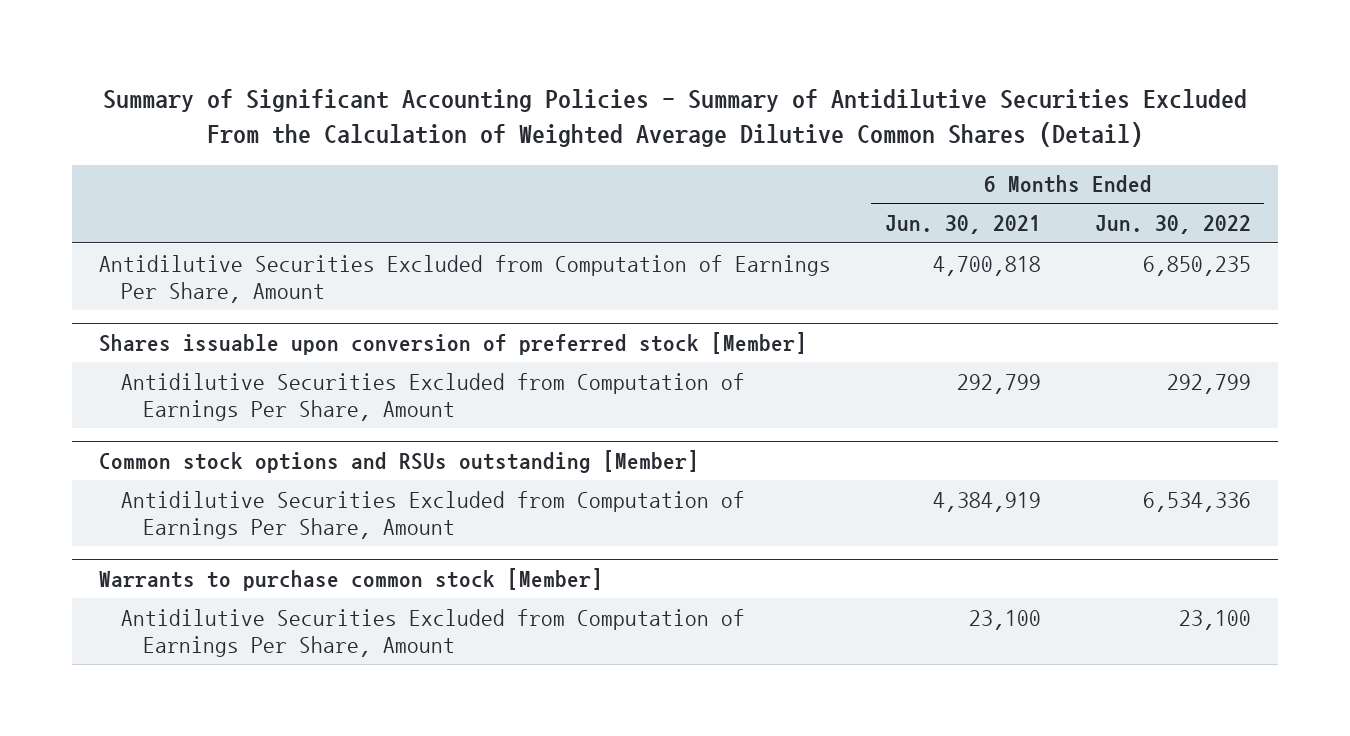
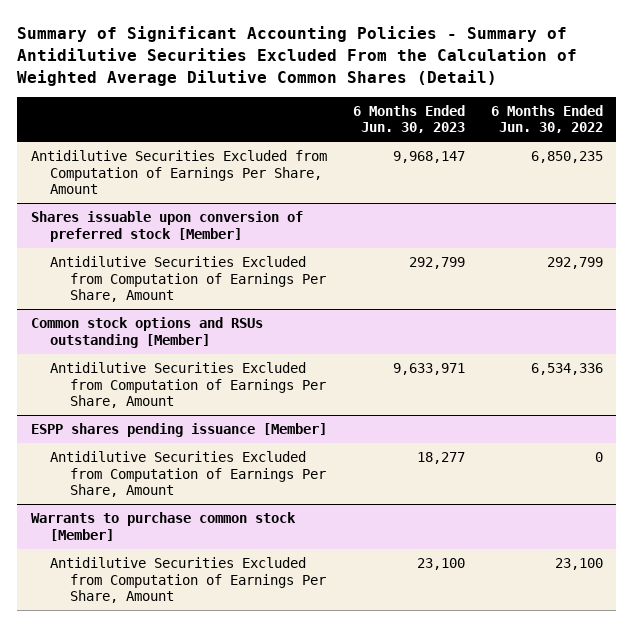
[884,215,1041,235] Jun. 30, 2021 -> none
none -> [352,104,465,134] 6 Months Ended Jun. 30, 2023
none -> [30,423,327,438] ESPP shares pending issuance [Member]
none -> [50,451,327,498] Antidilutive Securities Excluded from Computation of Earnings Per Share, Amount

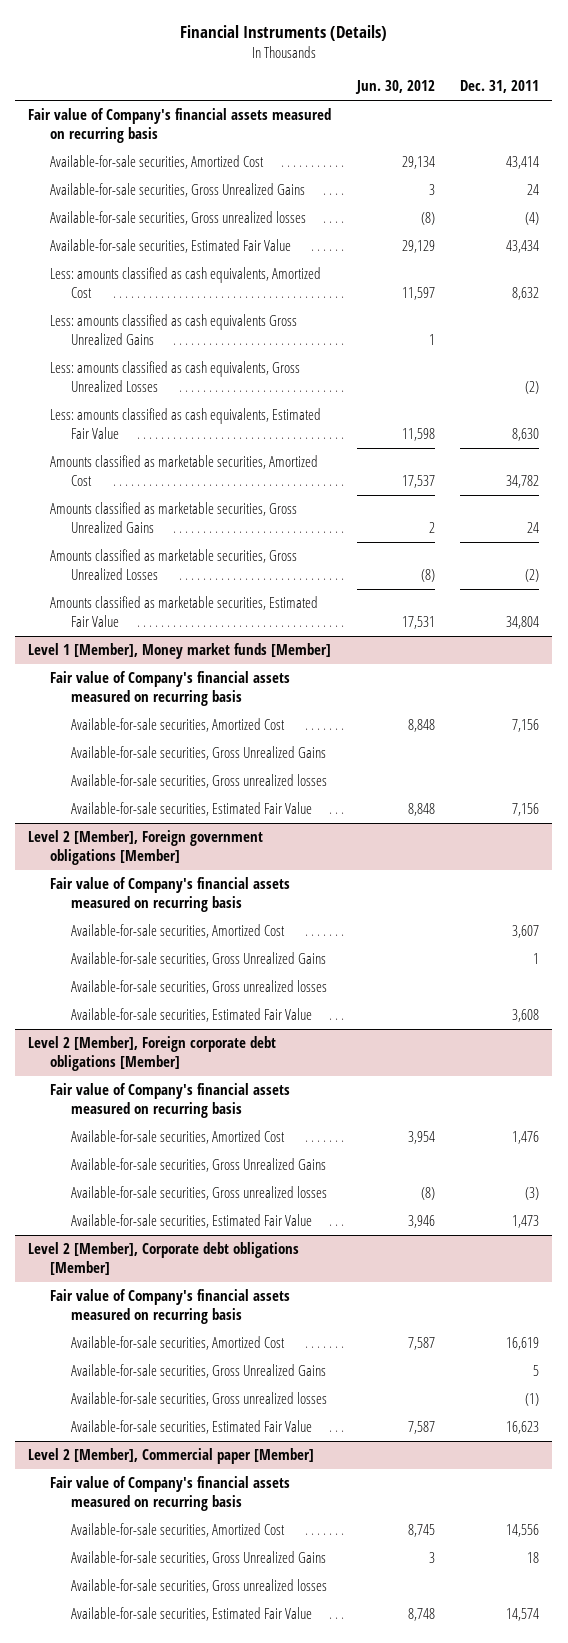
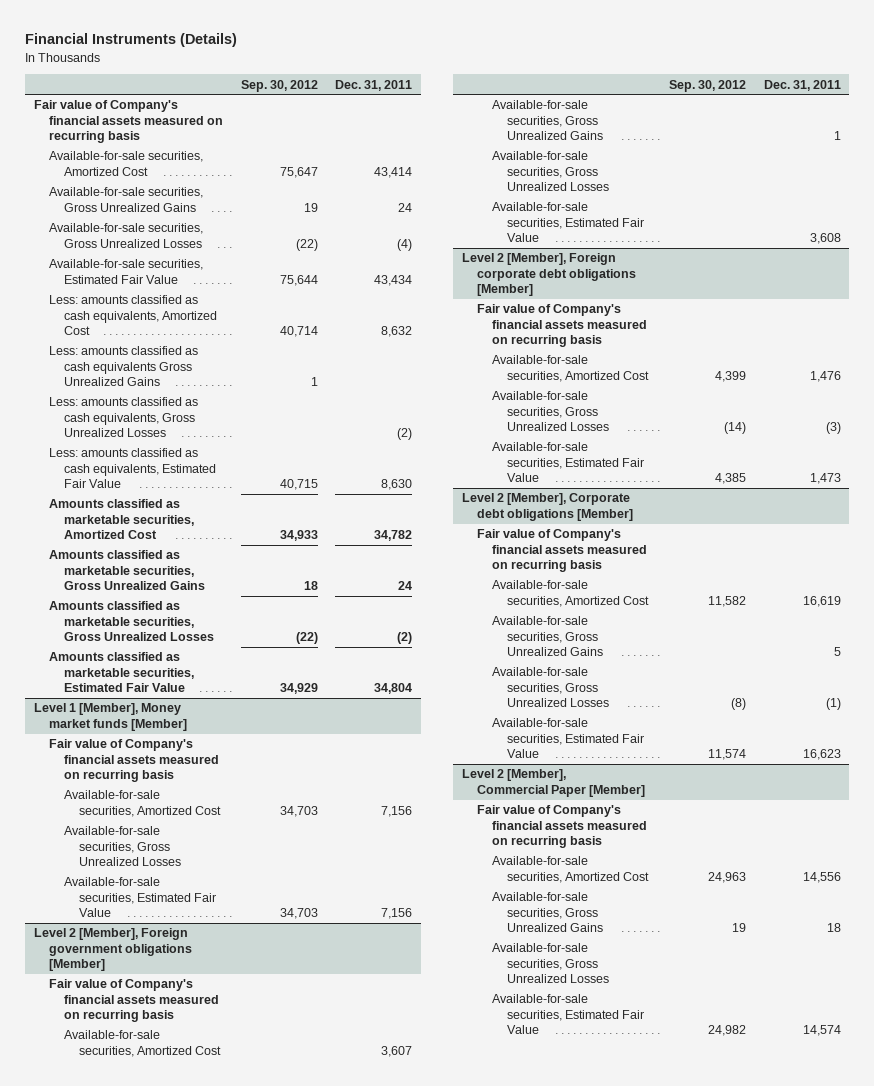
[354,80,435,95] Jun. 30, 2012 -> none
none -> [240,79,318,92] Sep. 30, 2012
[49,211,306,226] Available-for-sale securities, Gross unrealized losses -> [48,223,203,248] Available-for-sale securities, Gross Unrealized Losses
[71,746,327,761] Available-for-sale securities, Gross Unrealized Gains -> none
[71,774,328,789] Available-for-sale securities, Gross unrealized losses -> [63,826,181,867] Available-for-sale securities, Gross Unrealized Losses
[71,980,328,995] Available-for-sale securities, Gross unrealized losses -> [491,151,610,192] Available-for-sale securities, Gross Unrealized Losses
[71,1158,327,1173] Available-for-sale securities, Gross Unrealized Gains -> none
[71,1186,328,1201] Available-for-sale securities, Gross unrealized losses -> [491,391,610,432] Available-for-sale securities, Gross Unrealized Losses
[71,1392,328,1407] Available-for-sale securities, Gross unrealized losses -> [491,667,610,708] Available-for-sale securities, Gross Unrealized Losses
[28,1448,315,1465] Level 2 [Member], Commercial paper [Member] -> [461,769,645,797] Level 2 [Member], Commercial Paper [Member]
[71,1579,328,1594] Available-for-sale securities, Gross unrealized losses -> [491,943,610,984] Available-for-sale securities, Gross Unrealized Losses

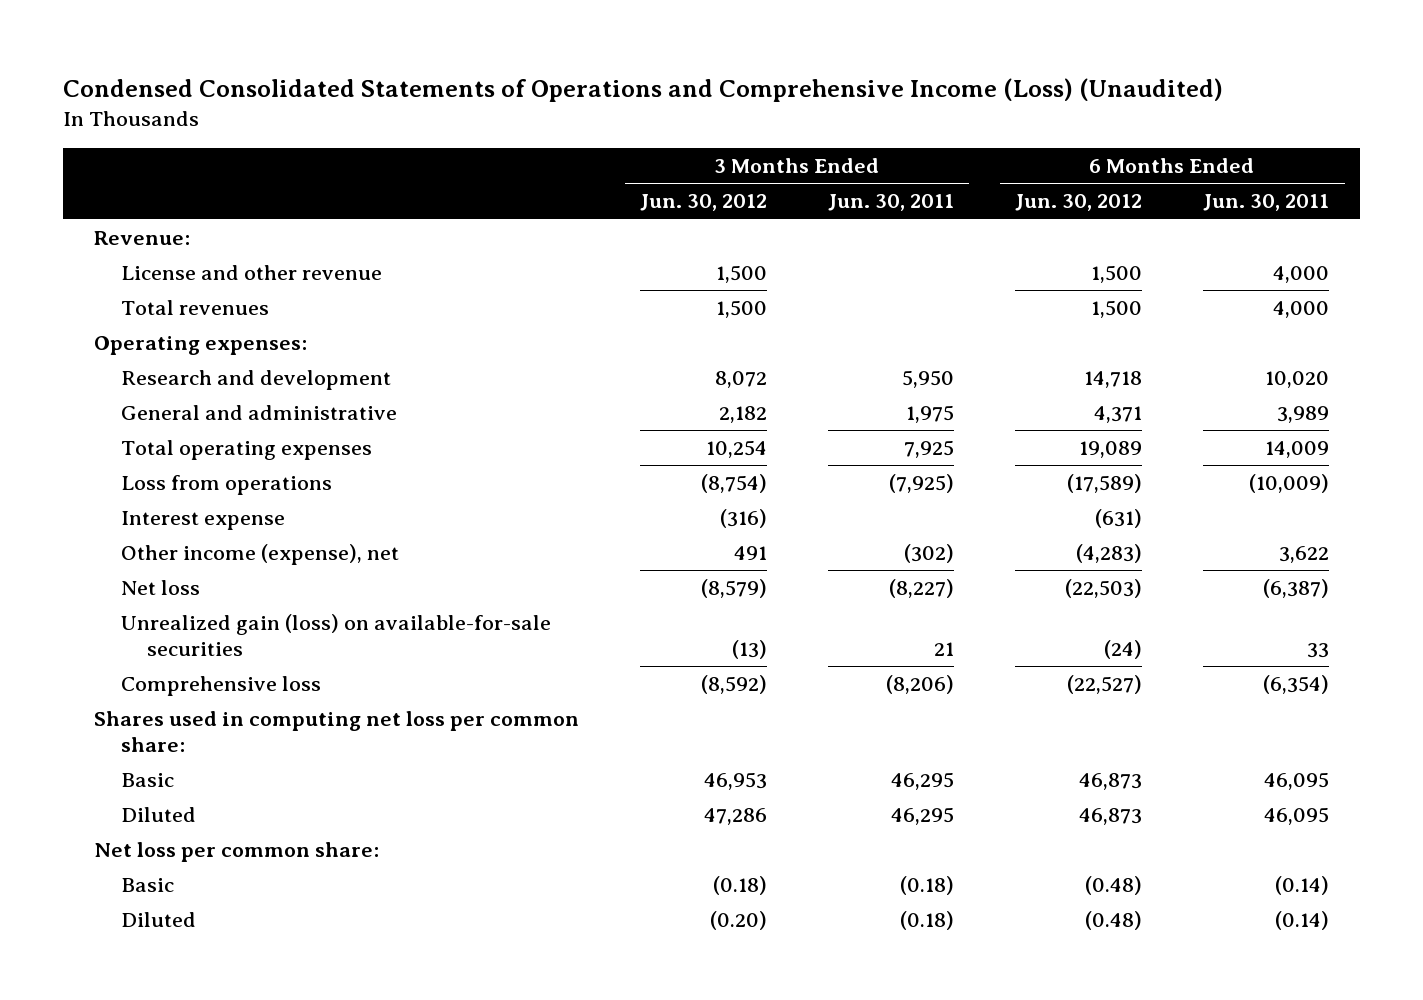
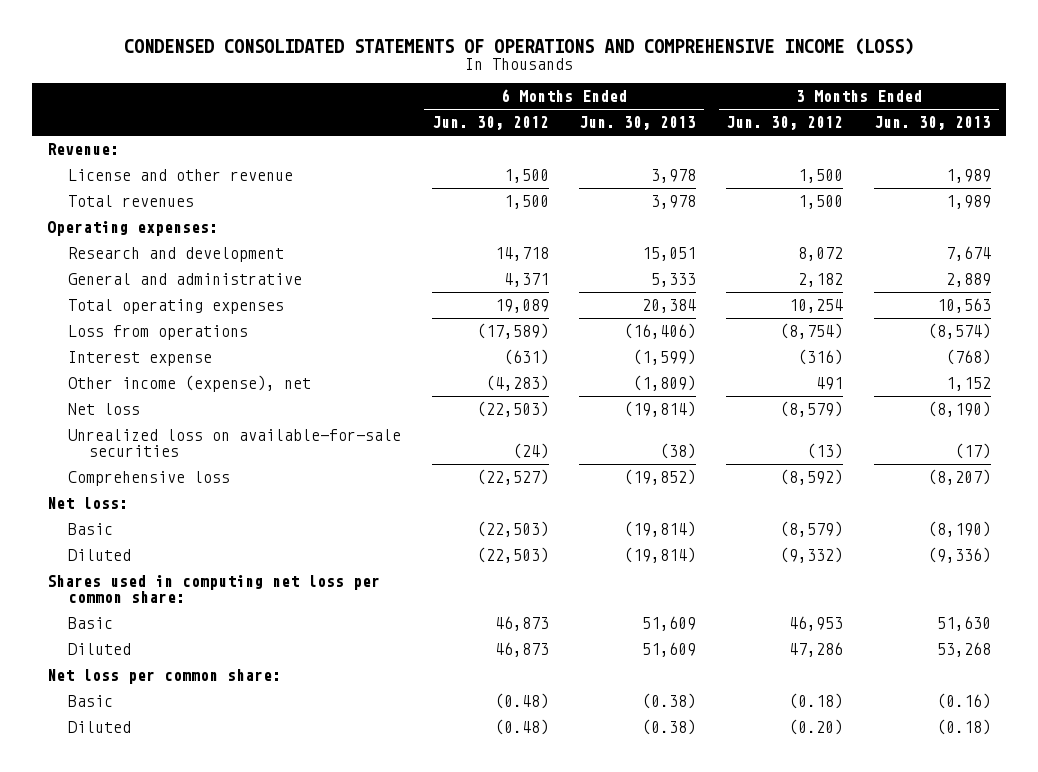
[63,77,1224,102] Condensed Consolidated Statements of Operations and Comprehensive Income (Loss) (Unaudited) -> [124,37,915,55] CONDENSED CONSOLIDATED STATEMENTS OF OPERATIONS AND COMPREHENSIVE INCOME (LOSS)
[828,194,955,212] Jun. 30, 2011 -> none
[1203,194,1330,212] Jun. 30, 2011 -> none
none -> [578,116,696,131] Jun. 30, 2013
none -> [873,116,991,131] Jun. 30, 2013
[120,614,551,657] Unrealized gain (loss) on available-for-sale securities -> [68,428,402,458] Unrealized loss on available-for-sale securities
none -> [47,496,129,509] Net loss:
none -> [68,522,114,535] Basic
none -> [68,548,132,561] Diluted

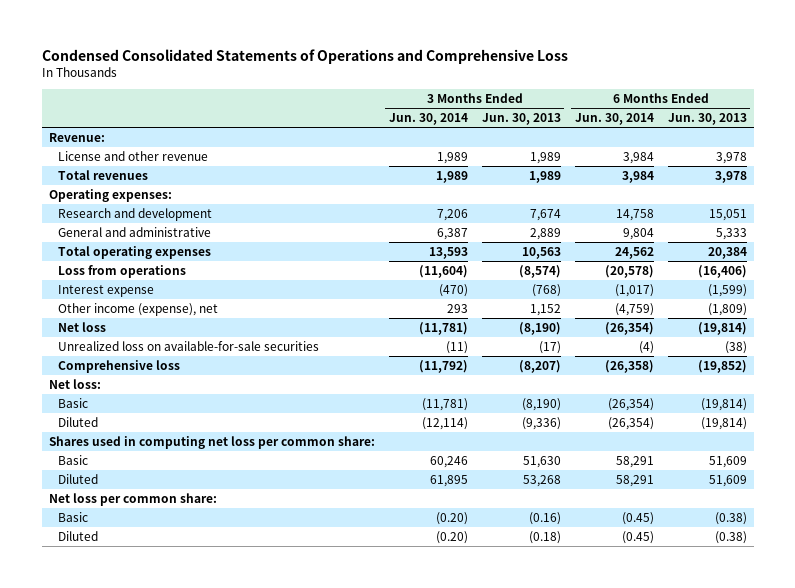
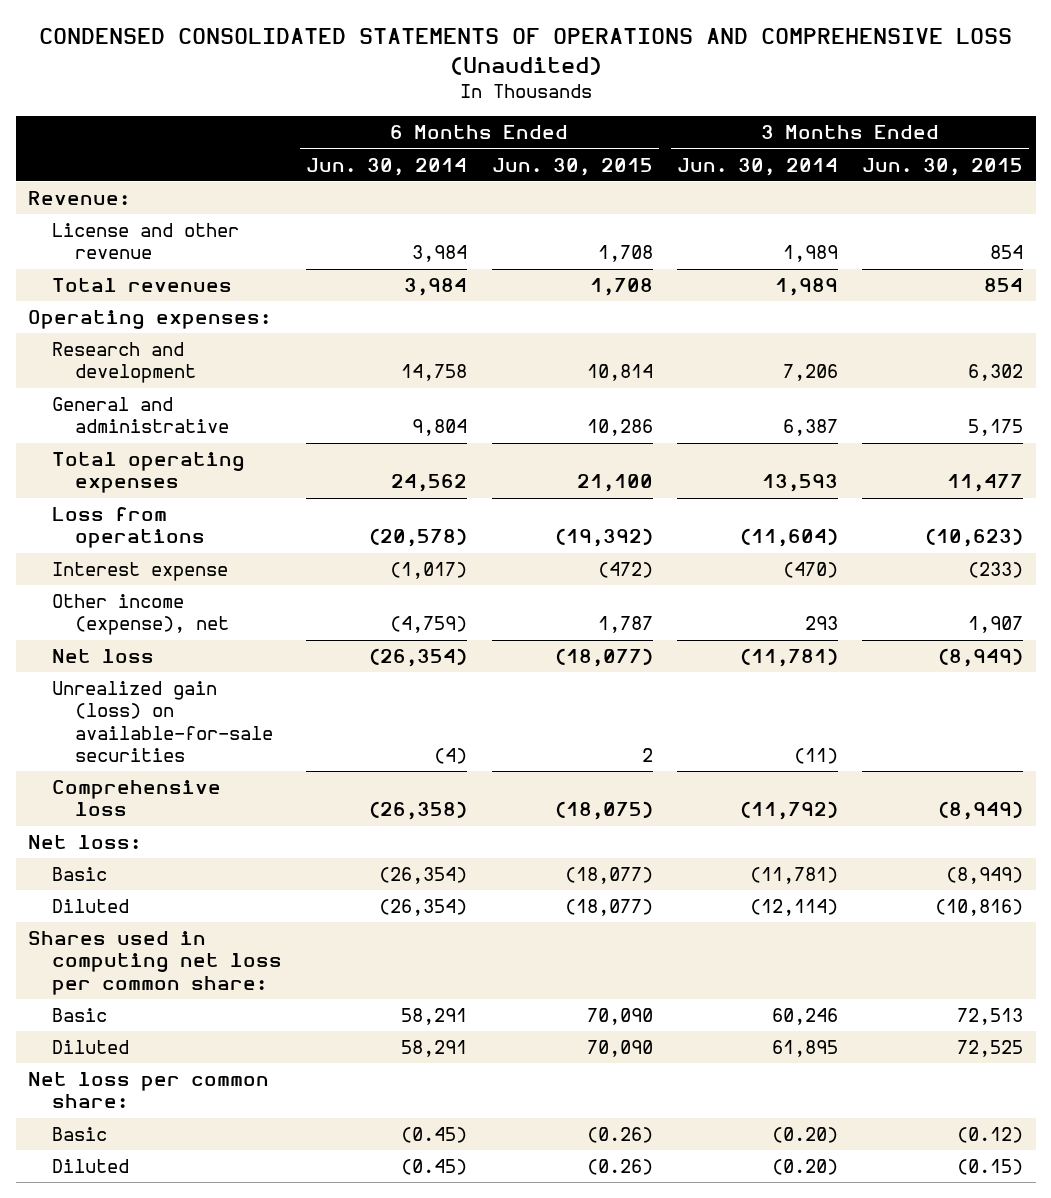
[41,48,568,64] Condensed Consolidated Statements of Operations and Comprehensive Loss -> [38,28,1012,75] CONDENSED CONSOLIDATED STATEMENTS OF OPERATIONS AND COMPREHENSIVE LOSS (Unaudited)
[481,113,561,126] Jun. 30, 2013 -> none
[667,113,747,126] Jun. 30, 2013 -> none
none -> [491,157,653,176] Jun. 30, 2015
none -> [862,157,1024,176] Jun. 30, 2015
[58,340,320,351] Unrealized loss on available-for-sale securities -> [51,681,274,762] Unrealized gain (loss) on available-for-sale securities

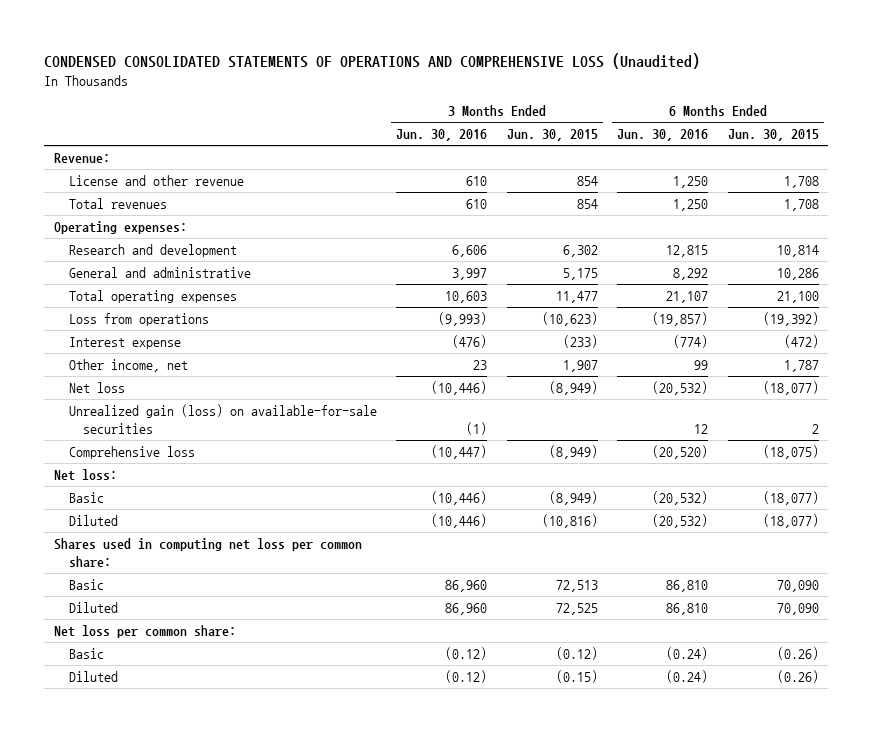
[306,157,468,176] Jun. 30, 2014 -> none
[676,157,838,176] Jun. 30, 2014 -> none
none -> [396,129,488,142] Jun. 30, 2016
none -> [617,129,709,142] Jun. 30, 2016
[51,594,230,636] Other income (expense), net -> [68,359,188,373] Other income, net

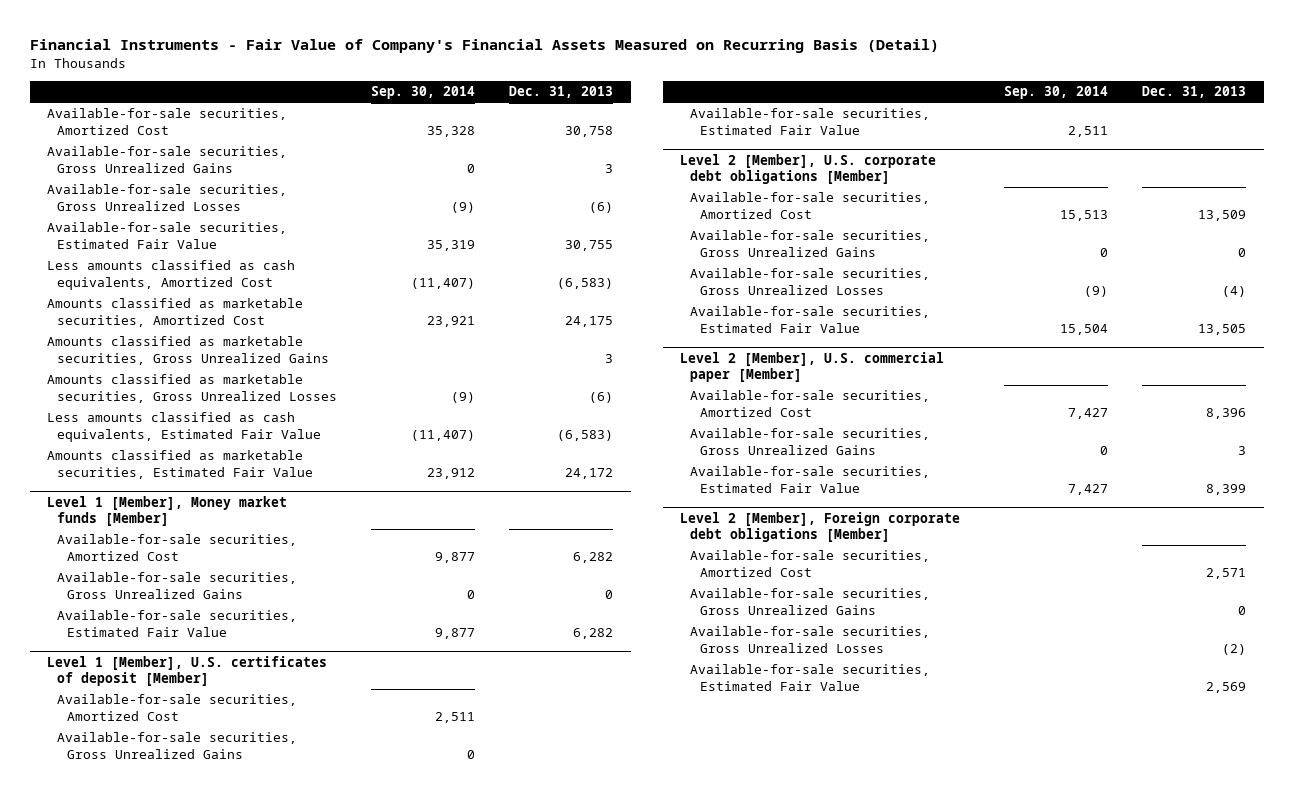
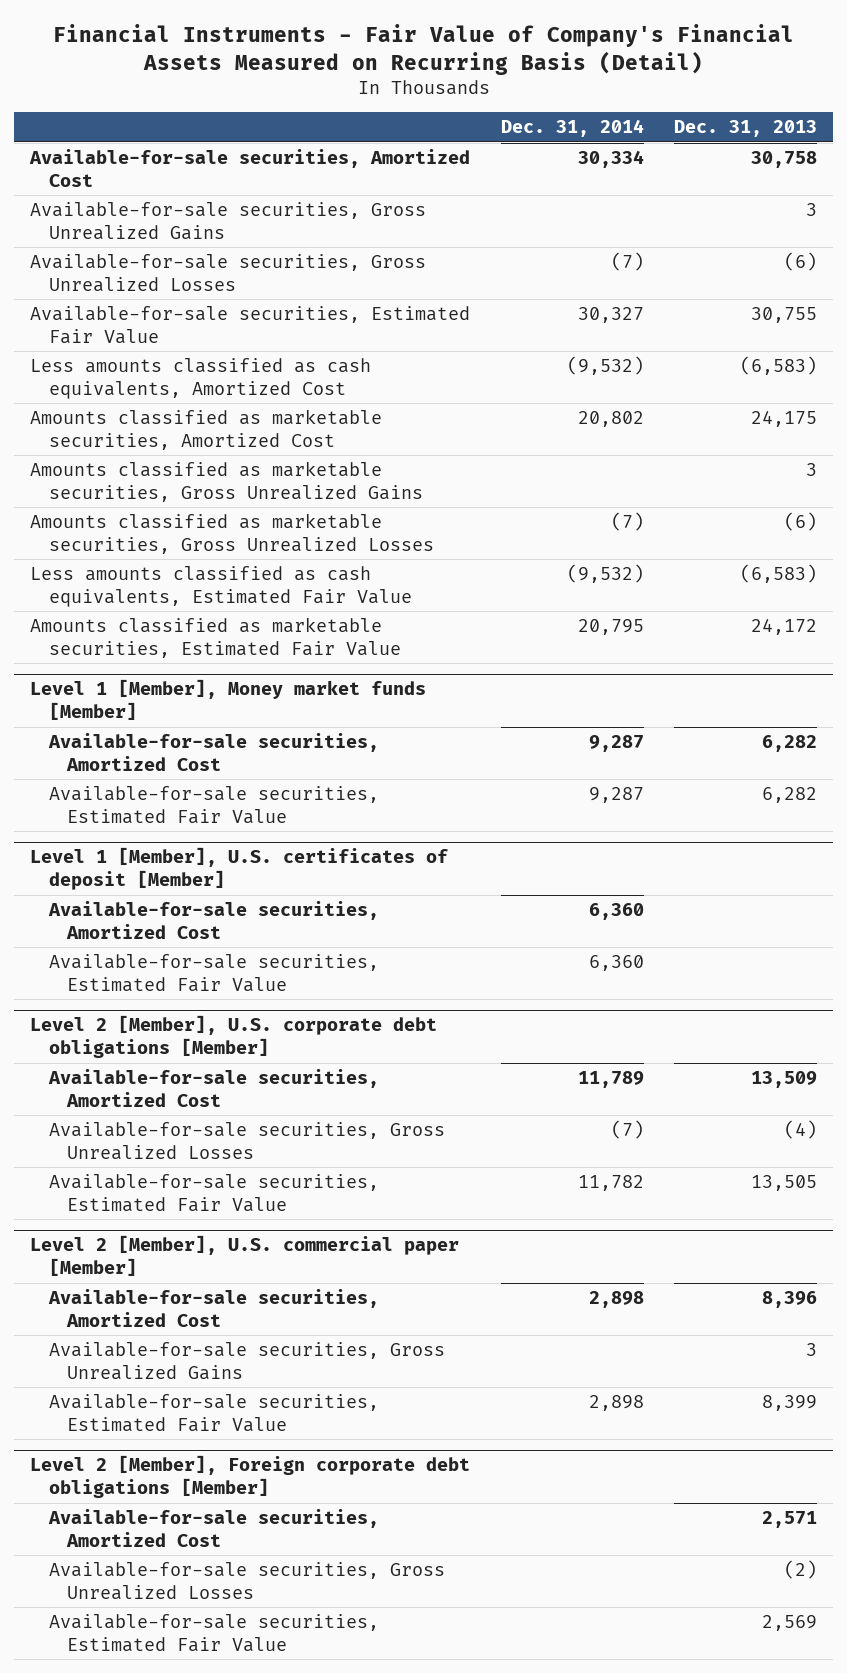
[371,86,476,100] Sep. 30, 2014 -> none
none -> [500,118,644,137] Dec. 31, 2014
[57,572,298,600] Available-for-sale securities, Gross Unrealized Gains -> none
[57,732,298,760] Available-for-sale securities, Gross Unrealized Gains -> none
[690,230,931,258] Available-for-sale securities, Gross Unrealized Gains -> none
[690,588,931,616] Available-for-sale securities, Gross Unrealized Gains -> none

